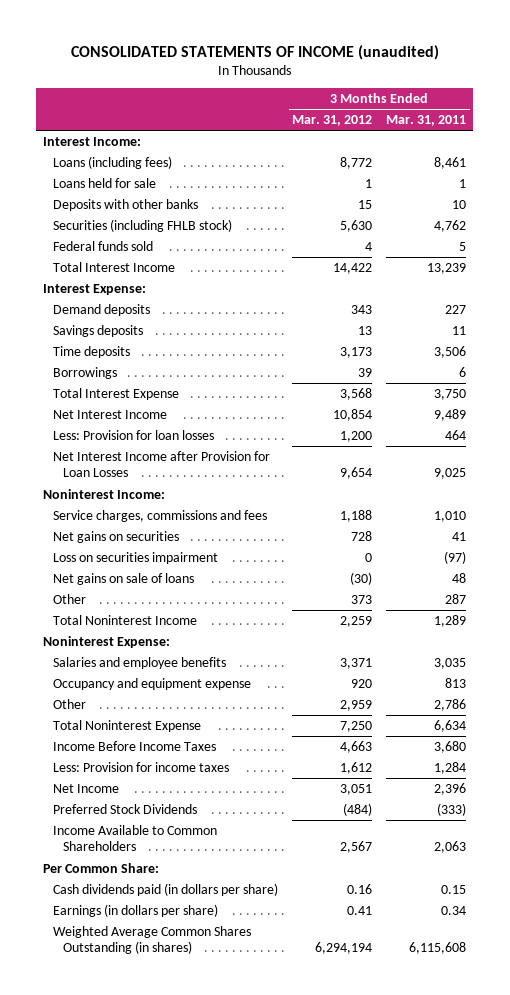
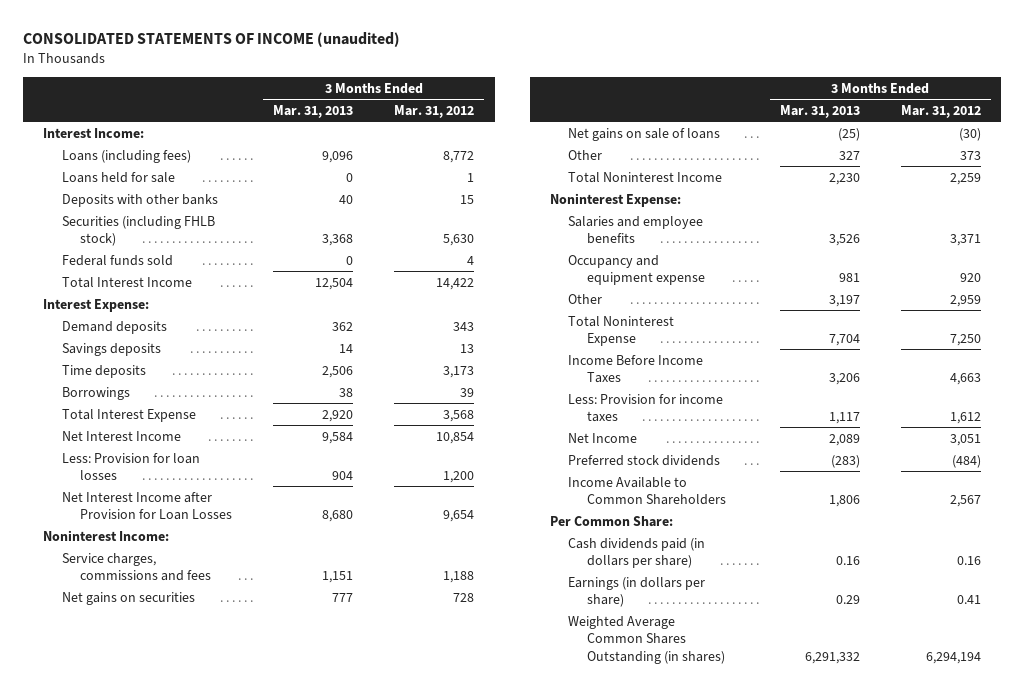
[386,115,467,127] Mar. 31, 2011 -> none
none -> [273,104,354,118] Mar. 31, 2013
[53,551,219,564] Loss on securities impairment -> none
[53,803,198,814] Preferred Stock Dividends -> [568,454,721,466] Preferred stock dividends

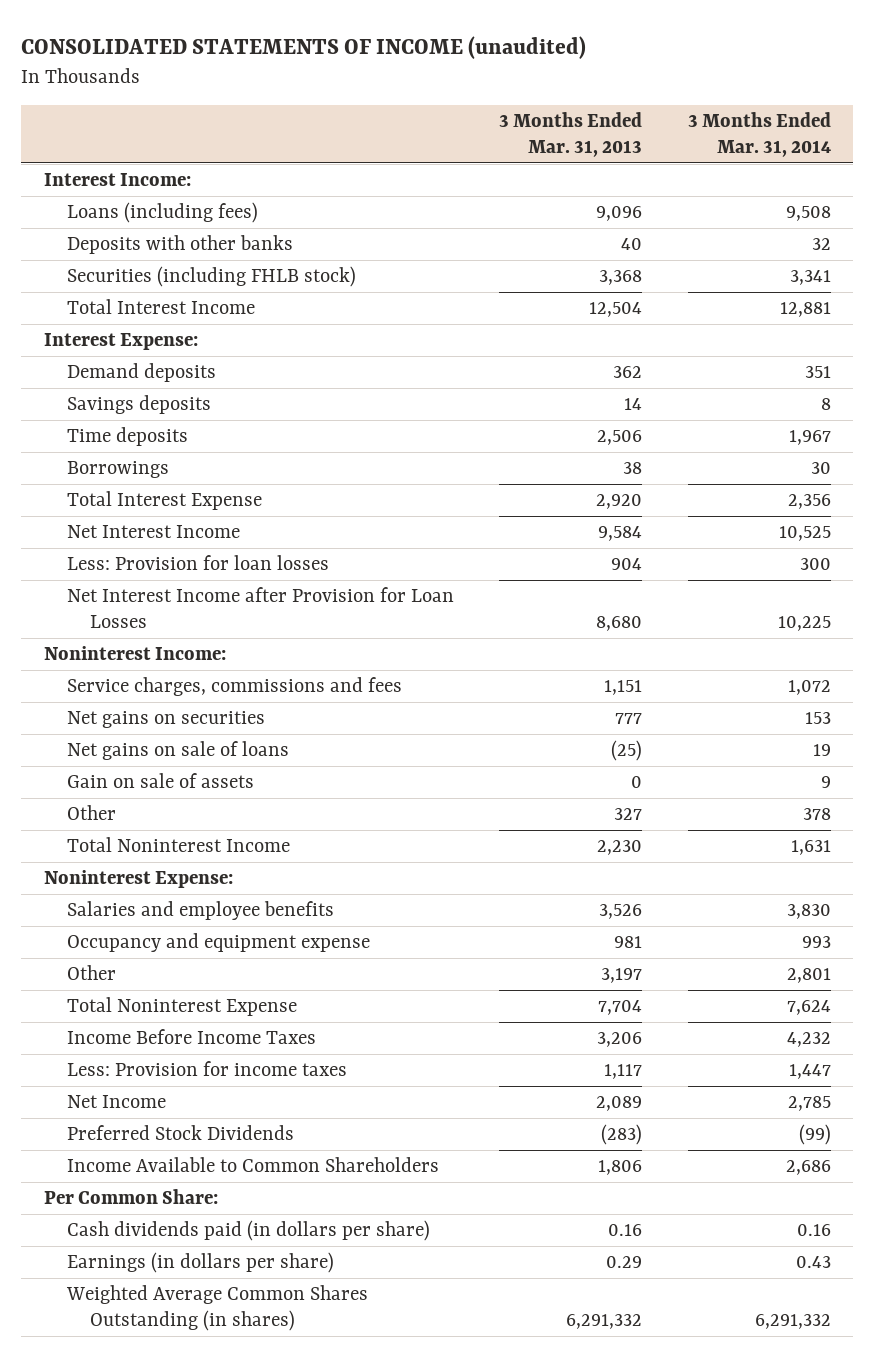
[394,104,475,118] Mar. 31, 2012 -> none
none -> [687,111,831,158] 3 Months Ended Mar. 31, 2014
[61,171,175,183] Loans held for sale -> none
[61,254,173,266] Federal funds sold -> none
none -> [66,772,254,788] Gain on sale of assets
[568,454,721,466] Preferred stock dividends -> [66,1124,294,1140] Preferred Stock Dividends

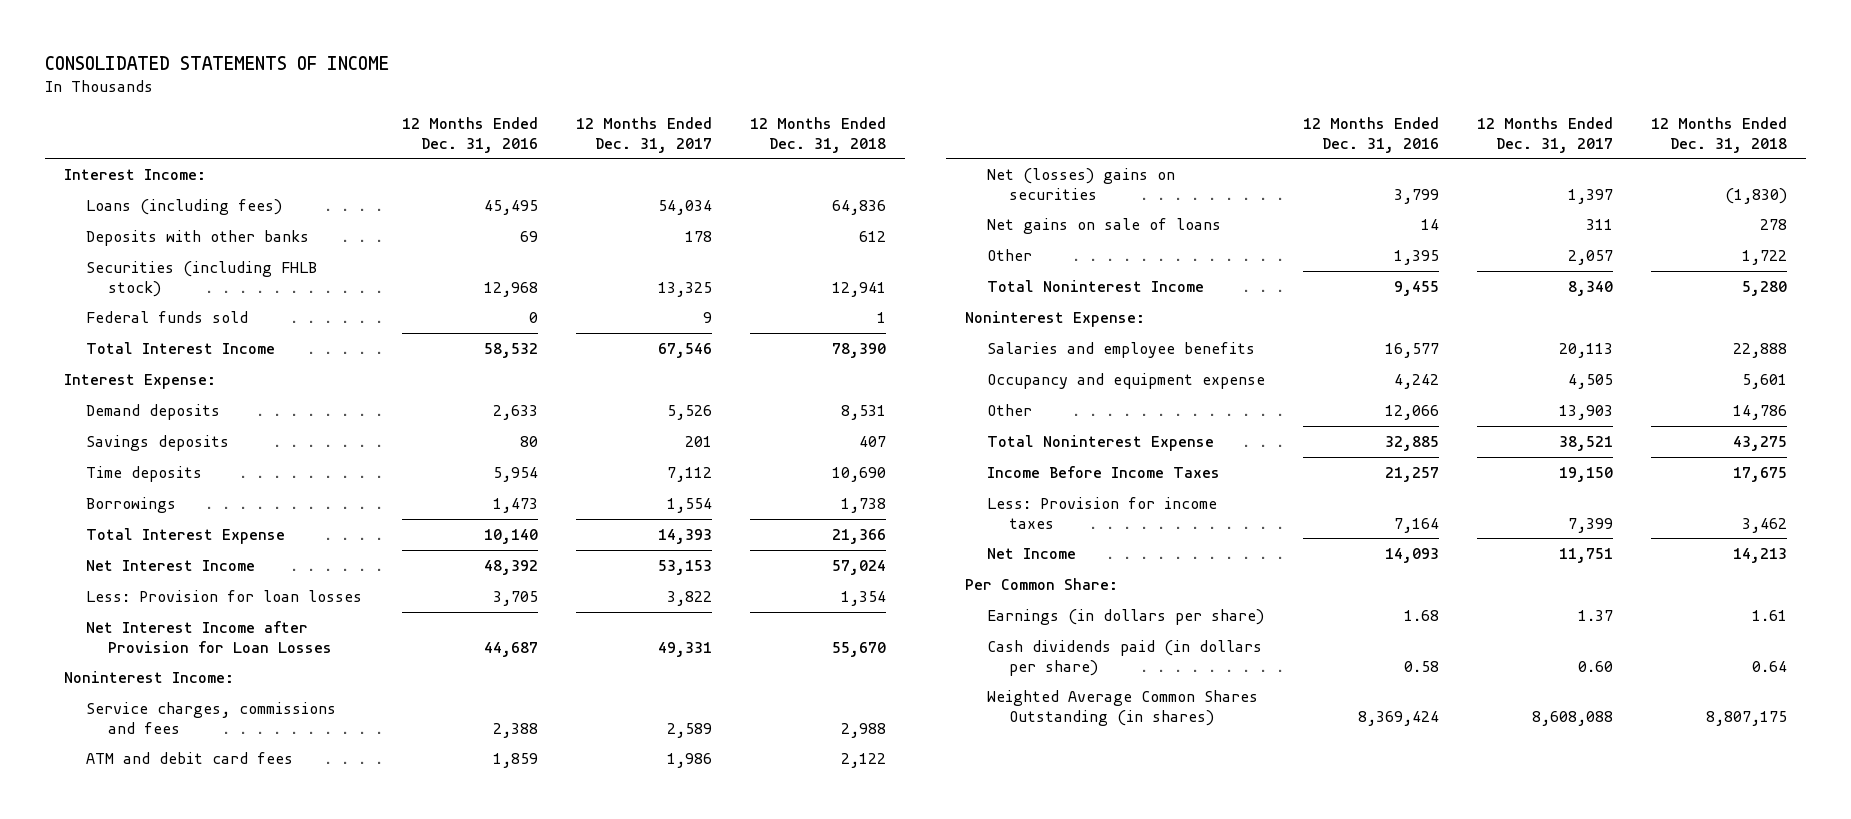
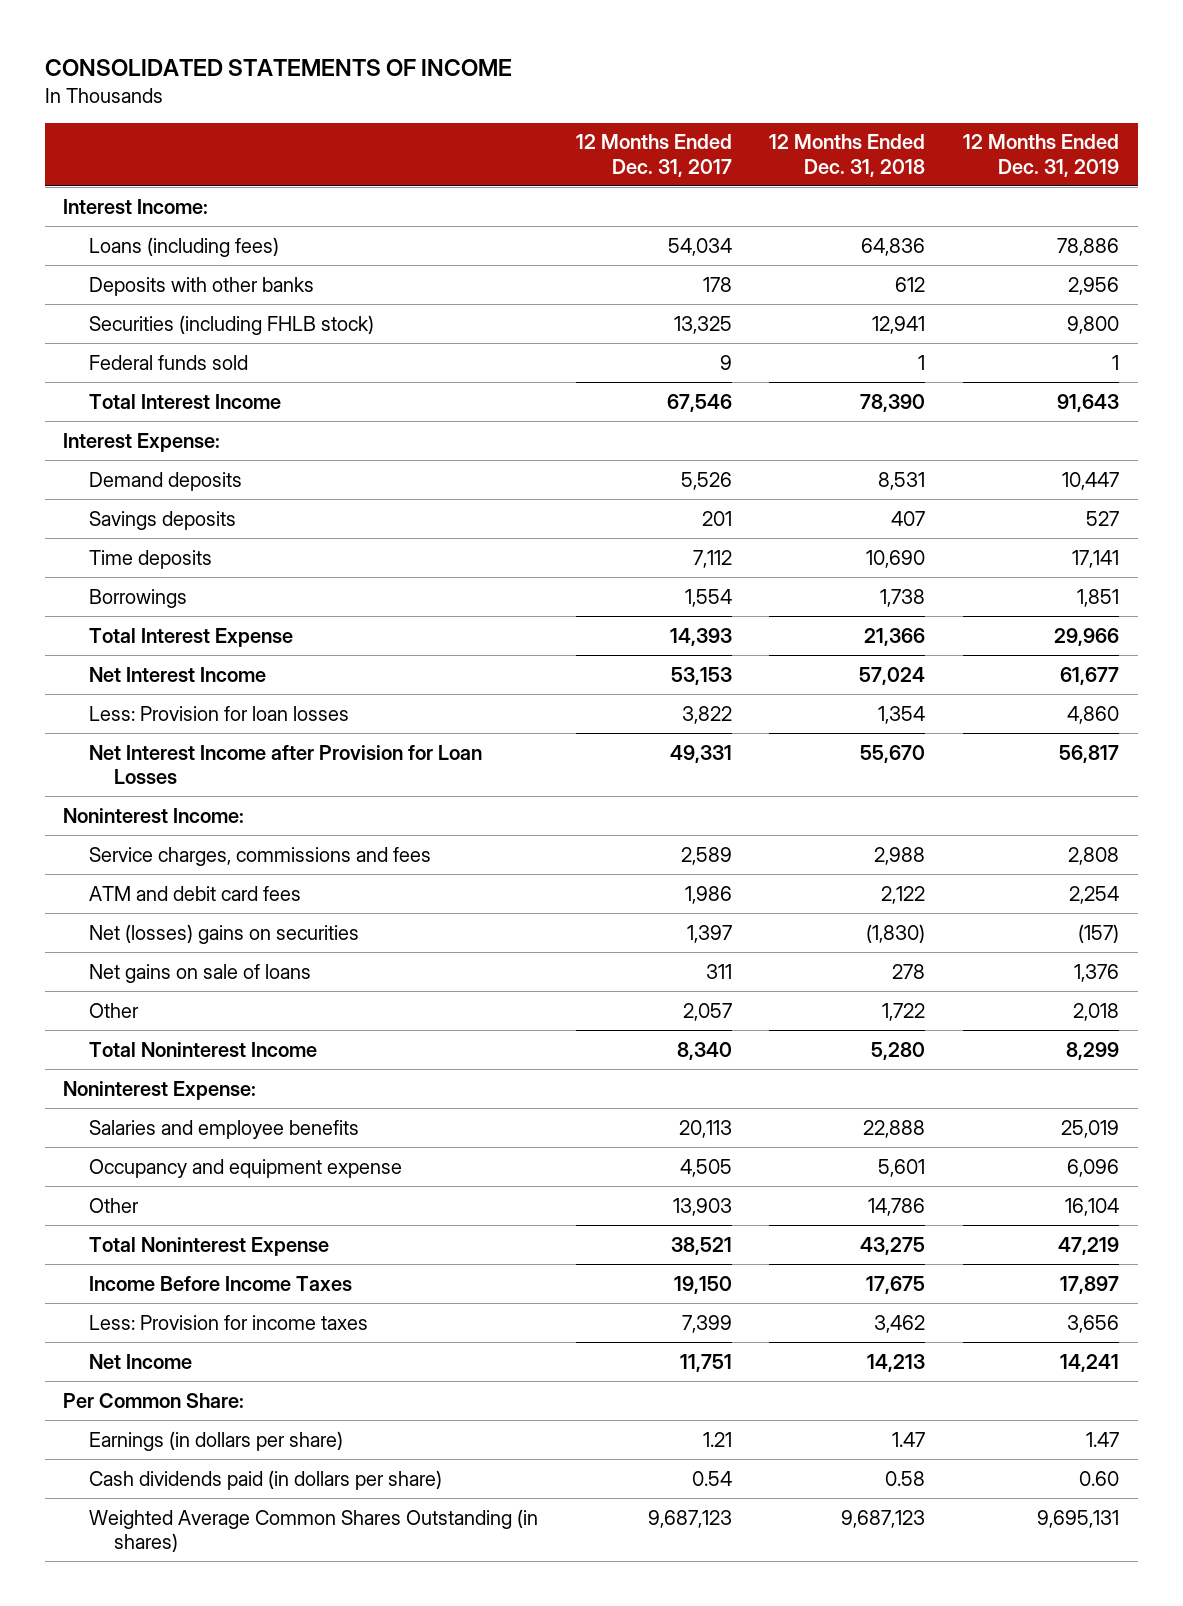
[401,116,538,153] 12 Months Ended Dec. 31, 2016 -> none
none -> [963,134,1120,177] 12 Months Ended Dec. 31, 2019
[1577,609,1613,621] 1.37 -> [702,1431,732,1447] 1.21
[1751,609,1787,621] 1.61 -> [892,1431,926,1447] 1.47
[1577,660,1613,672] 0.60 -> [691,1470,732,1486] 0.54
[1751,660,1787,672] 0.64 -> [885,1470,926,1486] 0.58
[1531,710,1613,726] 8,608,088 -> [647,1509,732,1528] 9,687,123
[1705,710,1787,726] 8,807,175 -> [841,1509,926,1528] 9,687,123

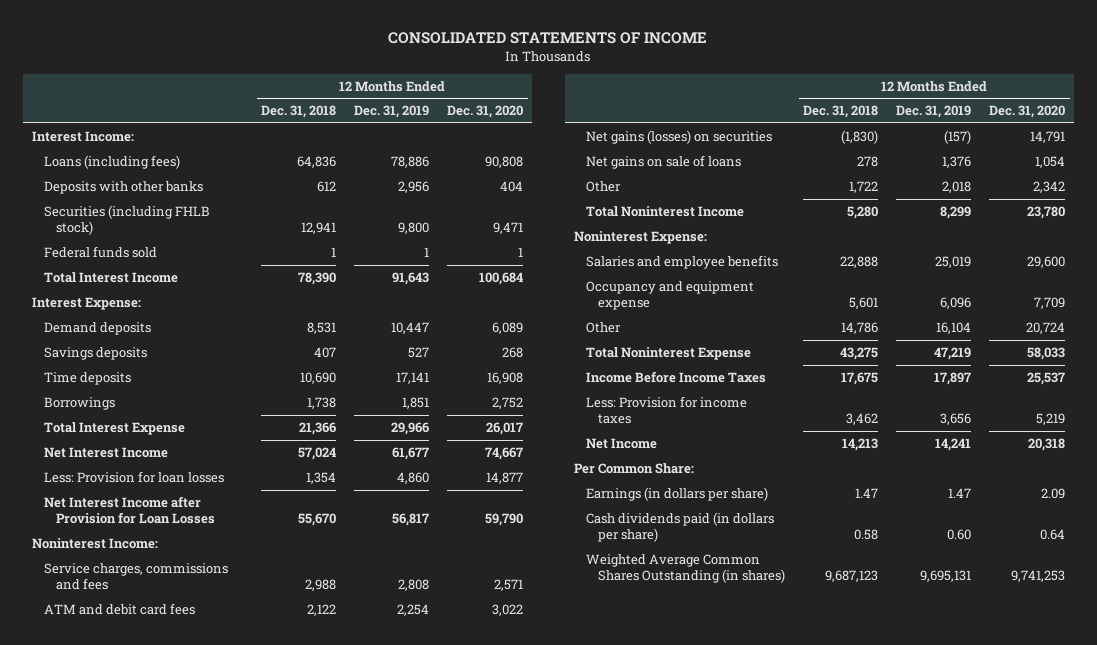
[575,134,732,177] 12 Months Ended Dec. 31, 2017 -> none
none -> [447,105,524,119] Dec. 31, 2020
[88,923,359,944] Net (losses) gains on securities -> [586,129,773,144] Net gains (losses) on securities

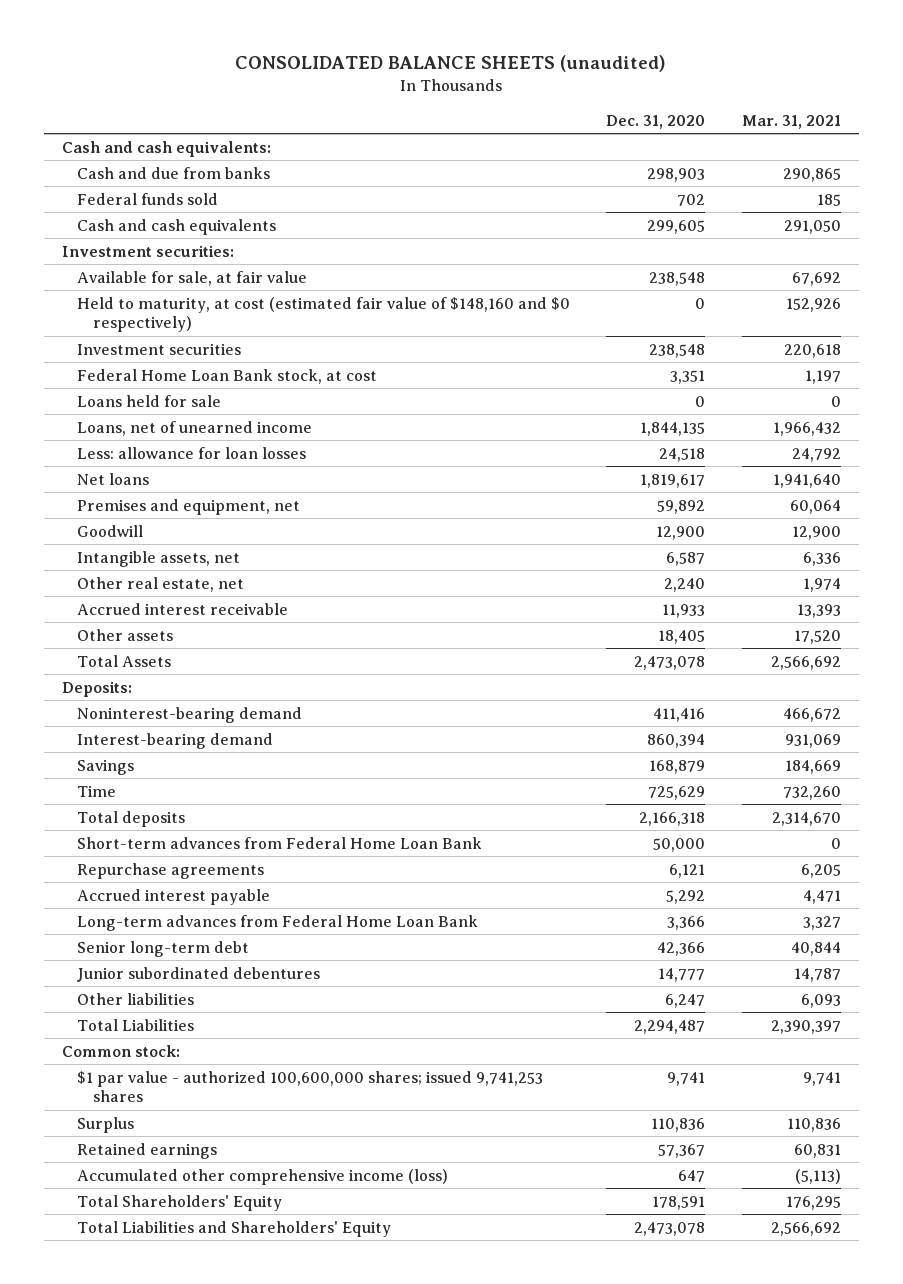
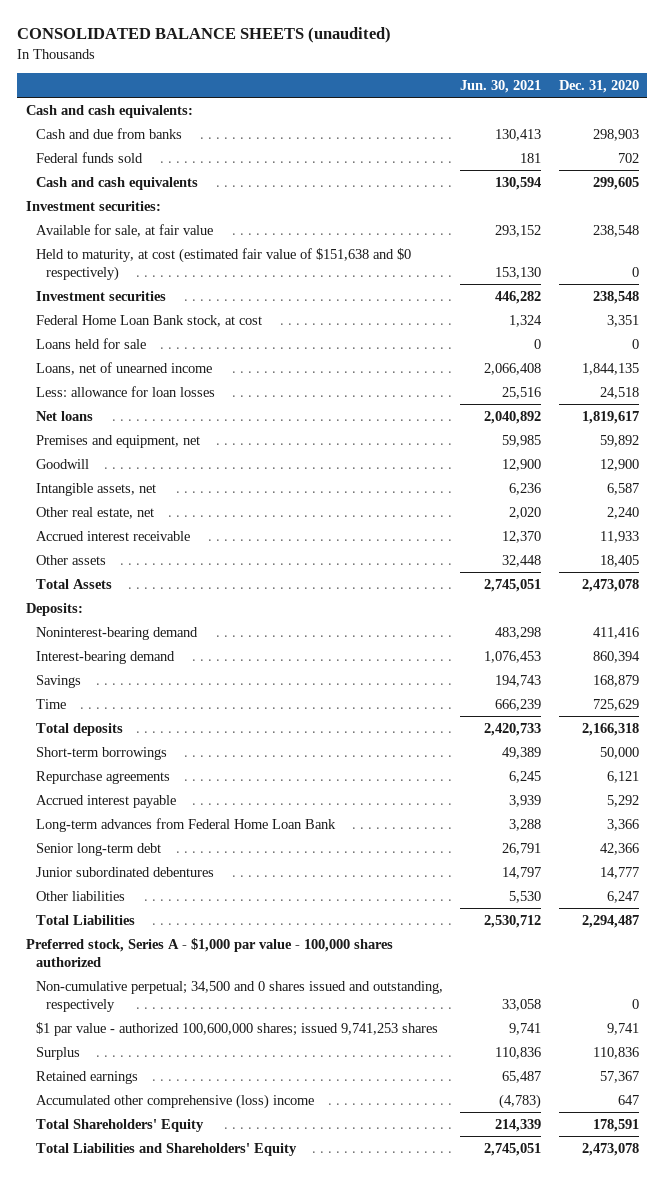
[741,114,841,129] Mar. 31, 2021 -> none
none -> [460,79,542,93] Jun. 30, 2021
[77,296,571,333] Held to maturity, at cost (estimated fair value of $148,160 and $0 respectively) -> [36,247,412,281] Held to maturity, at cost (estimated fair value of $151,638 and $0 respectively)
[77,836,483,849] Short-term advances from Federal Home Loan Bank -> none
none -> [36,746,168,760] Short-term borrowings
[61,1044,180,1057] Common stock: -> [25,937,393,967] Preferred stock, Series A - $1,000 par value - 100,000 shares authorized
none -> [36,980,444,1012] Non-cumulative perpetual; 34,500 and 0 shares issued and outstanding, respectively
[77,1168,449,1185] Accumulated other comprehensive income (loss) -> [36,1093,315,1109] Accumulated other comprehensive (loss) income

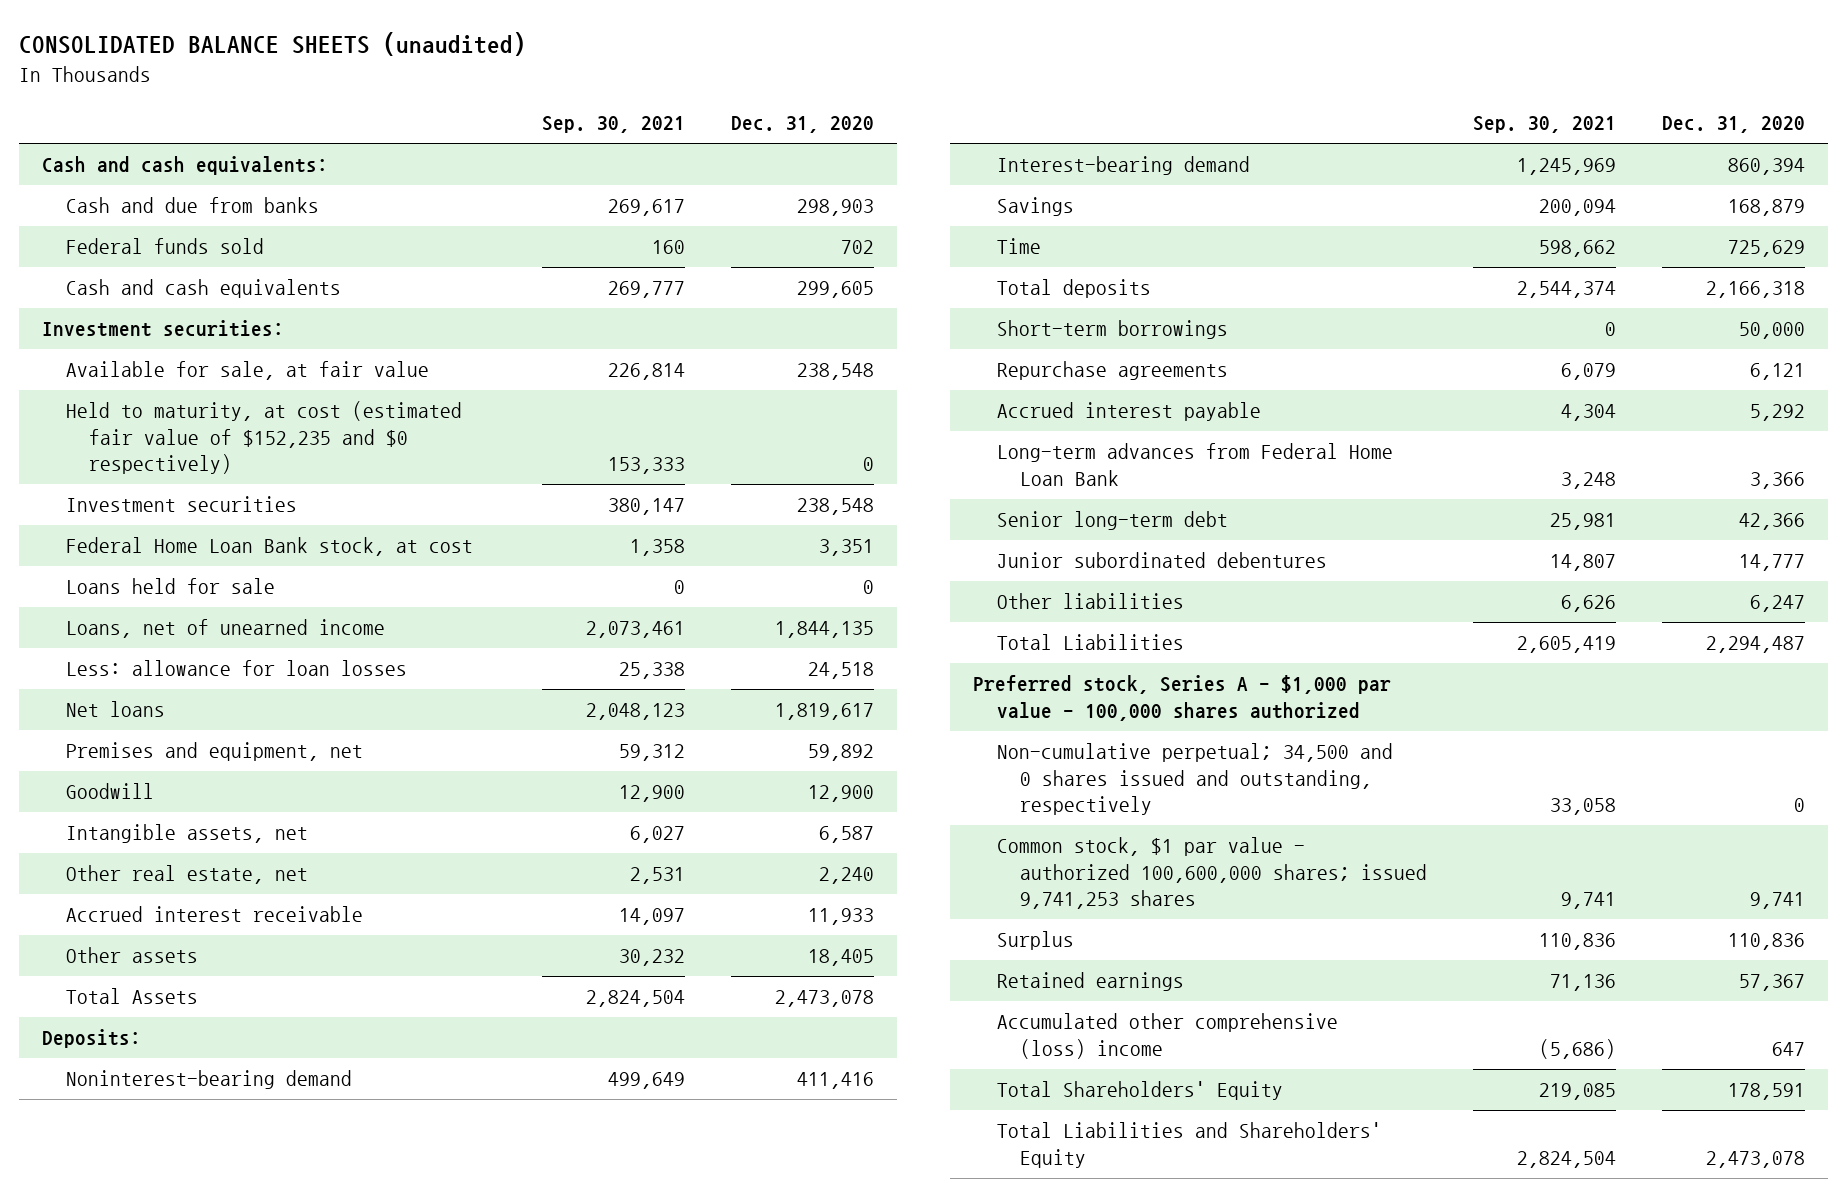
[460,79,542,93] Jun. 30, 2021 -> none
none -> [542,116,686,134] Sep. 30, 2021
[36,247,412,281] Held to maturity, at cost (estimated fair value of $151,638 and $0 respectively) -> [65,401,462,475] Held to maturity, at cost (estimated fair value of $152,235 and $0 respectively)
[36,1021,439,1036] $1 par value - authorized 100,600,000 shares; issued 9,741,253 shares -> [996,837,1428,910] Common stock, $1 par value - authorized 100,600,000 shares; issued 9,741,253 shares

